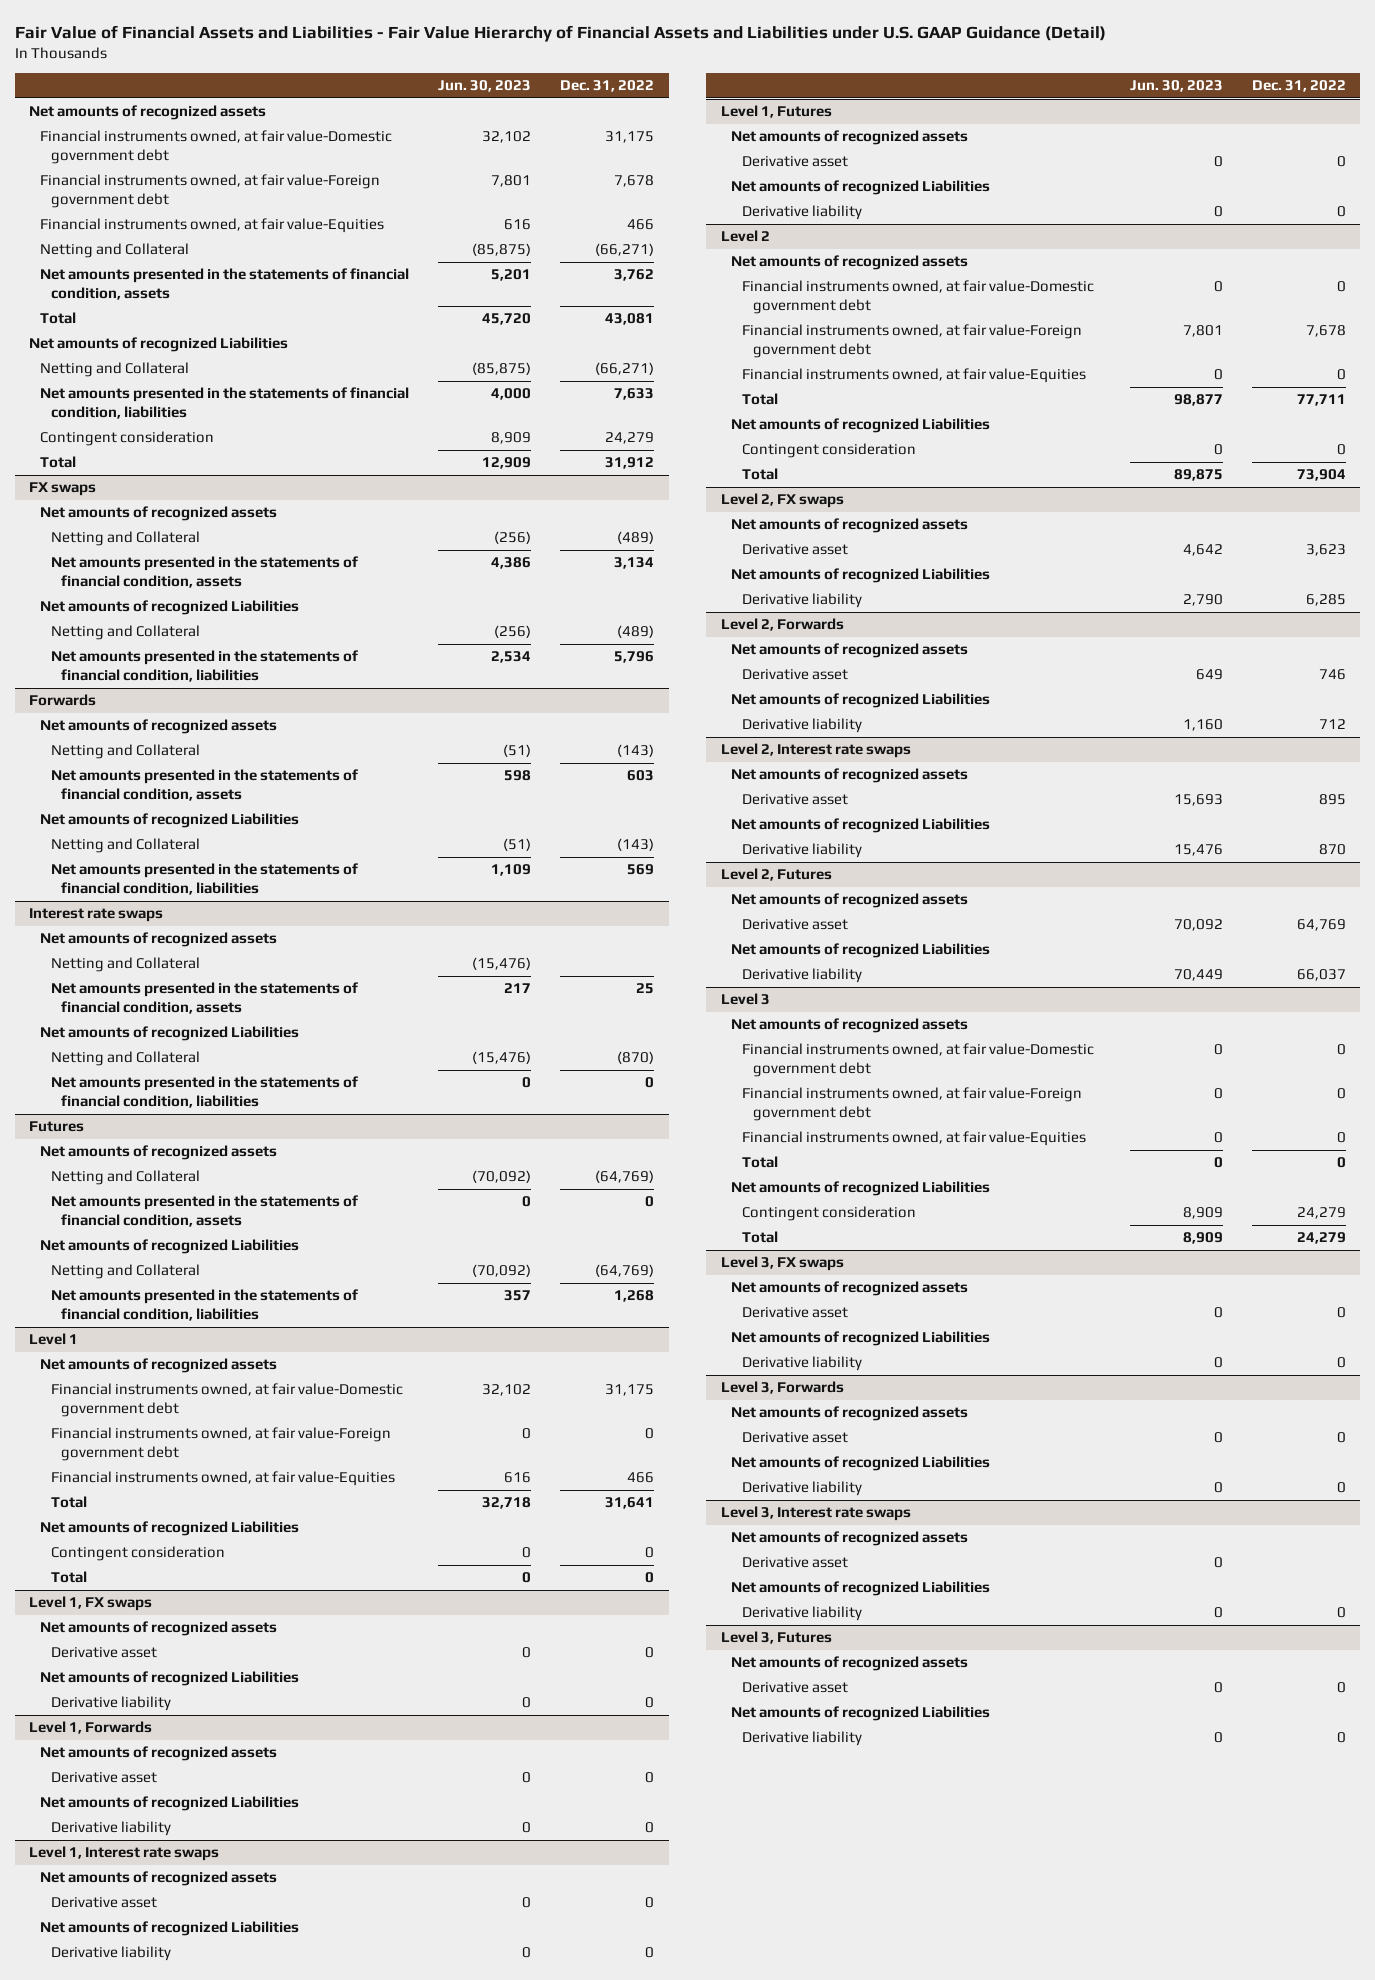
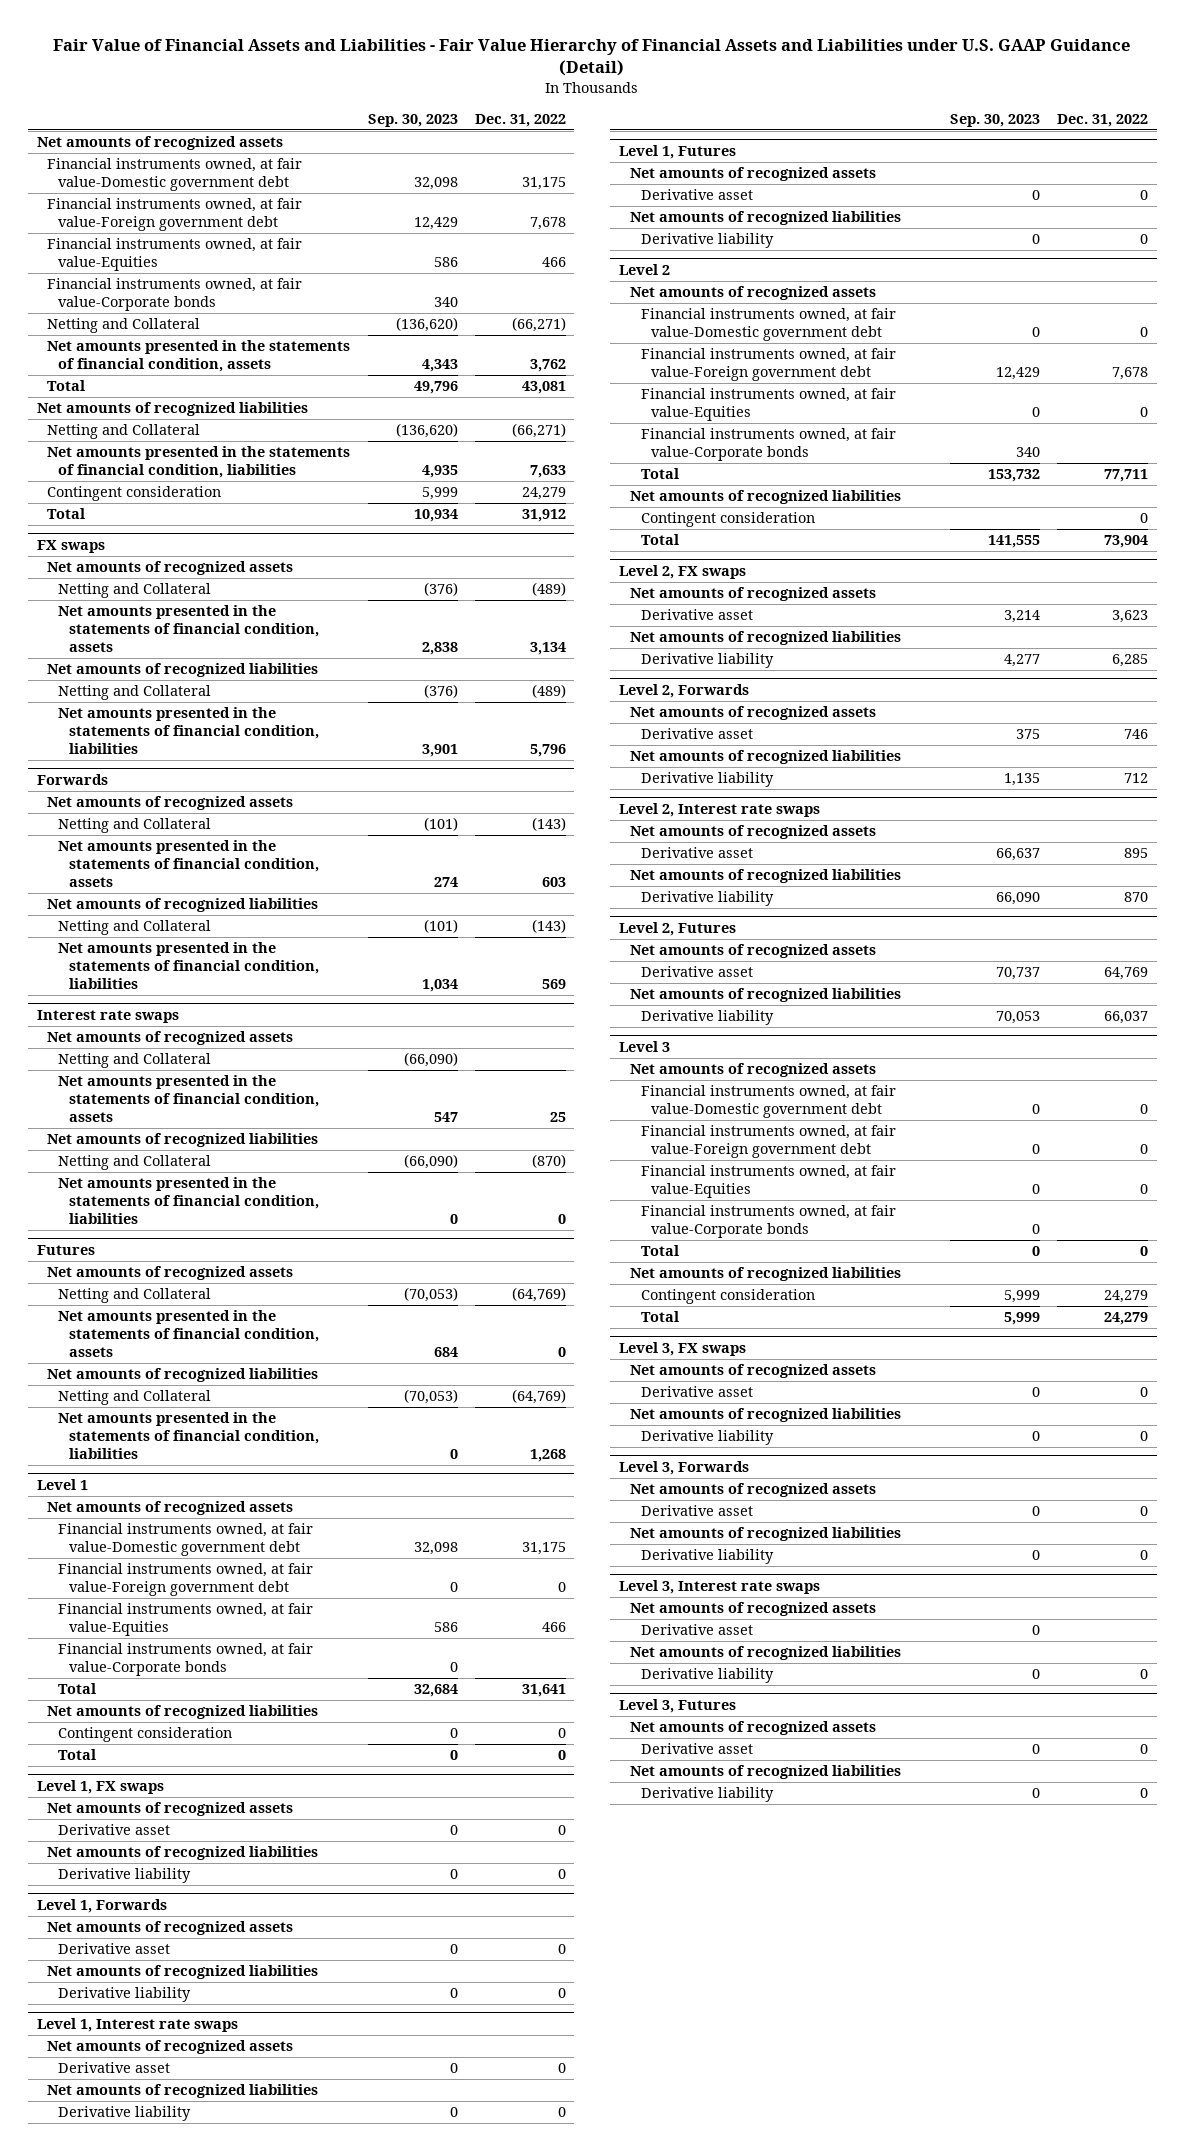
[438,79,532,92] Jun. 30, 2023 -> none
none -> [367,113,458,127] Sep. 30, 2023
none -> [47,278,303,312] Financial instruments owned, at fair value-Corporate bonds
[29,337,289,353] Net amounts of recognized Liabilities -> [36,402,308,417] Net amounts of recognized liabilities
[39,600,299,616] Net amounts of recognized Liabilities -> [47,663,319,678] Net amounts of recognized liabilities
[39,813,299,829] Net amounts of recognized Liabilities -> [47,898,319,913] Net amounts of recognized liabilities
[39,1026,299,1042] Net amounts of recognized Liabilities -> [47,1133,319,1148] Net amounts of recognized liabilities
[39,1239,299,1255] Net amounts of recognized Liabilities -> [47,1368,319,1383] Net amounts of recognized liabilities
none -> [58,1643,314,1677] Financial instruments owned, at fair value-Corporate bonds
[39,1521,299,1537] Net amounts of recognized Liabilities -> [47,1705,319,1720] Net amounts of recognized liabilities
[39,1671,299,1687] Net amounts of recognized Liabilities -> [47,1846,319,1861] Net amounts of recognized liabilities
[39,1796,299,1812] Net amounts of recognized Liabilities -> [47,1965,319,1980] Net amounts of recognized liabilities
[39,1921,299,1937] Net amounts of recognized Liabilities -> [47,2084,319,2099] Net amounts of recognized liabilities
[731,180,991,196] Net amounts of recognized Liabilities -> [629,211,901,226] Net amounts of recognized liabilities
none -> [640,428,896,462] Financial instruments owned, at fair value-Corporate bonds
[731,418,991,434] Net amounts of recognized Liabilities -> [629,490,901,505] Net amounts of recognized liabilities
[731,568,991,584] Net amounts of recognized Liabilities -> [629,631,901,646] Net amounts of recognized liabilities
[731,693,991,709] Net amounts of recognized Liabilities -> [629,750,901,765] Net amounts of recognized liabilities
[731,818,991,834] Net amounts of recognized Liabilities -> [629,869,901,884] Net amounts of recognized liabilities
[731,943,991,959] Net amounts of recognized Liabilities -> [629,988,901,1003] Net amounts of recognized liabilities
none -> [640,1205,896,1239] Financial instruments owned, at fair value-Corporate bonds
[731,1181,991,1197] Net amounts of recognized Liabilities -> [629,1267,901,1282] Net amounts of recognized liabilities
[731,1331,991,1347] Net amounts of recognized Liabilities -> [629,1408,901,1423] Net amounts of recognized liabilities
[731,1456,991,1472] Net amounts of recognized Liabilities -> [629,1527,901,1542] Net amounts of recognized liabilities
[731,1581,991,1597] Net amounts of recognized Liabilities -> [629,1646,901,1661] Net amounts of recognized liabilities
[731,1706,991,1722] Net amounts of recognized Liabilities -> [629,1765,901,1780] Net amounts of recognized liabilities

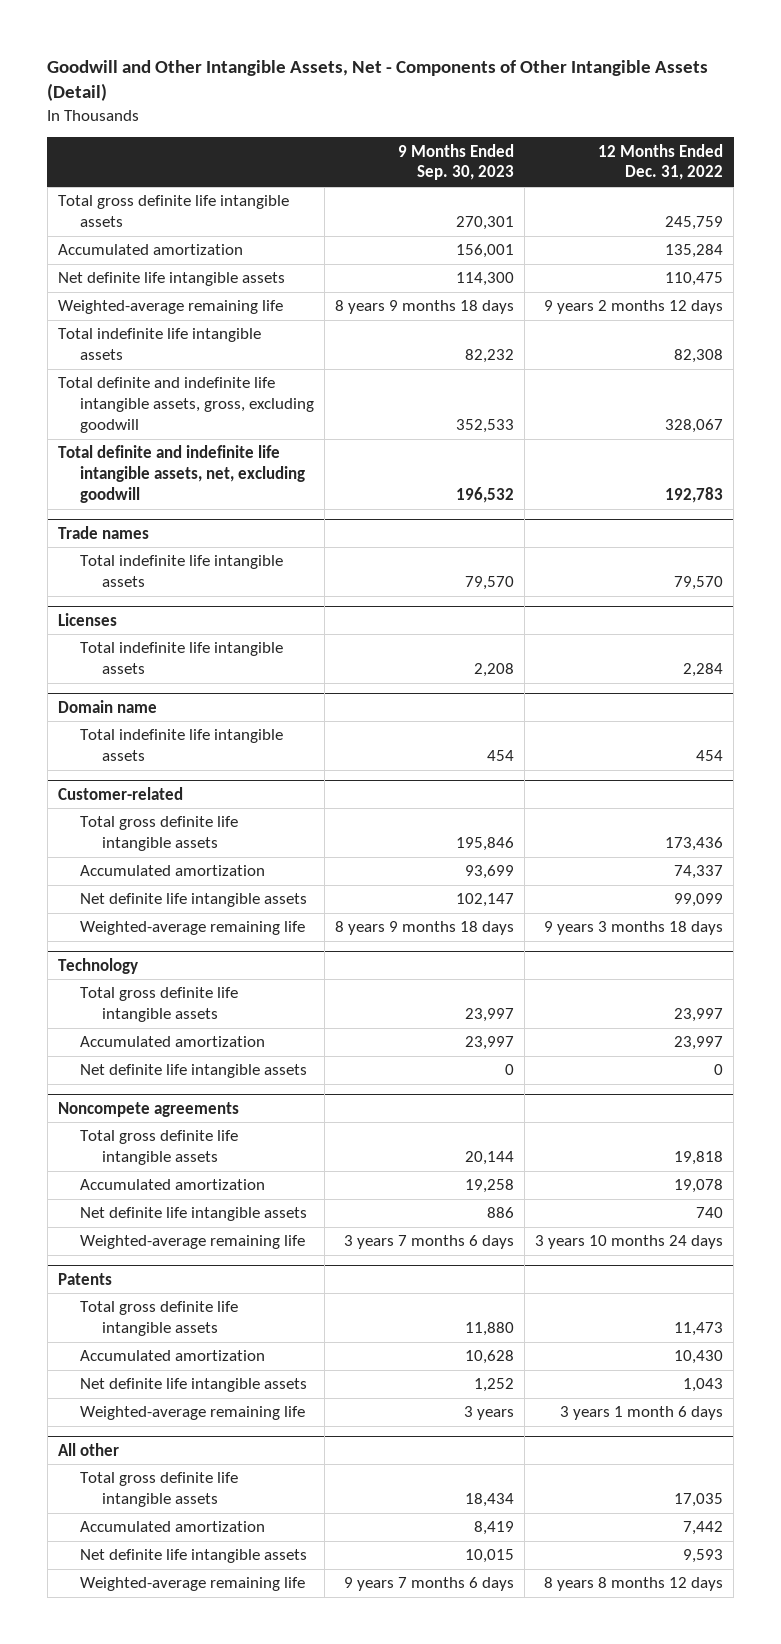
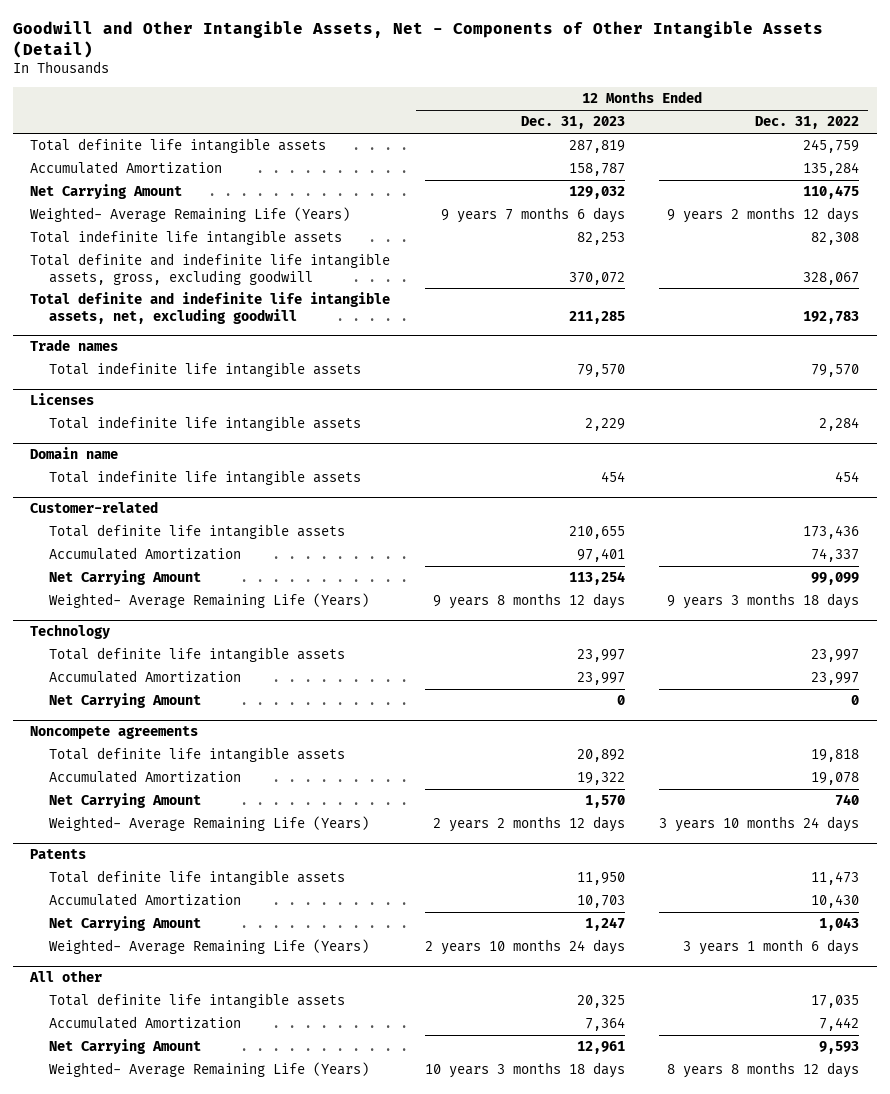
[398,143,515,181] 9 Months Ended Sep. 30, 2023 -> none
none -> [520,116,625,130] Dec. 31, 2023
[57,195,289,228] Total gross definite life intangible assets -> [30,138,327,154] Total definite life intangible assets
[57,244,243,256] Accumulated amortization -> [30,161,223,175] Accumulated Amortization
[57,272,285,287] Net definite life intangible assets -> [30,184,183,200] Net Carrying Amount
[57,300,283,315] Weighted-average remaining life -> [30,207,351,223] Weighted- Average Remaining Life (Years)
[79,816,238,852] Total gross definite life intangible assets -> [49,524,346,540] Total definite life intangible assets
[79,865,265,877] Accumulated amortization -> [49,547,242,561] Accumulated Amortization
[79,893,307,908] Net definite life intangible assets -> [49,570,202,586] Net Carrying Amount
[79,921,305,936] Weighted-average remaining life -> [49,593,370,609] Weighted- Average Remaining Life (Years)
[79,987,238,1023] Total gross definite life intangible assets -> [49,647,346,663] Total definite life intangible assets
[79,1036,265,1048] Accumulated amortization -> [49,670,242,684] Accumulated Amortization
[79,1064,307,1079] Net definite life intangible assets -> [49,693,202,709] Net Carrying Amount
[79,1130,238,1166] Total gross definite life intangible assets -> [49,747,346,763] Total definite life intangible assets
[79,1179,265,1191] Accumulated amortization -> [49,770,242,784] Accumulated Amortization
[79,1207,307,1222] Net definite life intangible assets -> [49,793,202,809] Net Carrying Amount
[79,1235,305,1250] Weighted-average remaining life -> [49,816,370,832] Weighted- Average Remaining Life (Years)
[79,1301,238,1337] Total gross definite life intangible assets -> [49,870,346,886] Total definite life intangible assets
[79,1350,265,1362] Accumulated amortization -> [49,893,242,907] Accumulated Amortization
[79,1378,307,1393] Net definite life intangible assets -> [49,916,202,932] Net Carrying Amount
[79,1406,305,1421] Weighted-average remaining life -> [49,939,370,955] Weighted- Average Remaining Life (Years)
[79,1472,238,1508] Total gross definite life intangible assets -> [49,993,346,1009] Total definite life intangible assets
[79,1521,265,1533] Accumulated amortization -> [49,1016,242,1030] Accumulated Amortization
[79,1549,307,1564] Net definite life intangible assets -> [49,1039,202,1055] Net Carrying Amount
[79,1577,305,1592] Weighted-average remaining life -> [49,1062,370,1078] Weighted- Average Remaining Life (Years)

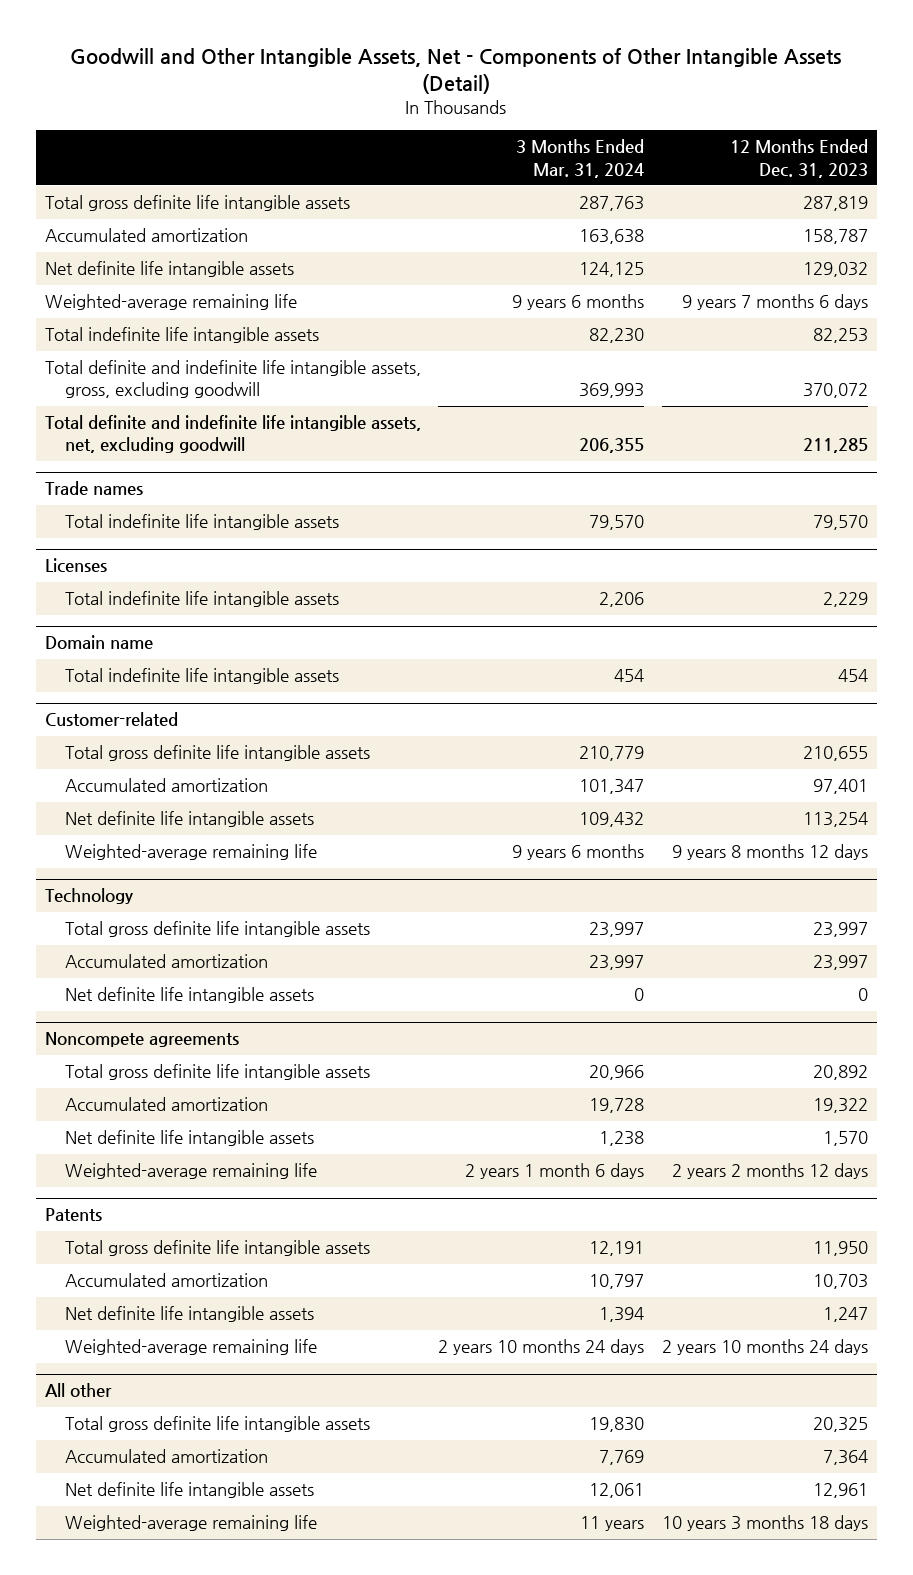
[755,116,860,130] Dec. 31, 2022 -> none
none -> [516,139,645,178] 3 Months Ended Mar. 31, 2024
[30,138,327,154] Total definite life intangible assets -> [44,195,350,212] Total gross definite life intangible assets
[30,161,223,175] Accumulated Amortization -> [44,228,248,243] Accumulated amortization
[30,184,183,200] Net Carrying Amount -> [44,261,294,278] Net definite life intangible assets
[30,207,351,223] Weighted- Average Remaining Life (Years) -> [44,294,297,311] Weighted-average remaining life
[49,524,346,540] Total definite life intangible assets -> [64,745,370,762] Total gross definite life intangible assets
[49,547,242,561] Accumulated Amortization -> [64,778,268,793] Accumulated amortization
[49,570,202,586] Net Carrying Amount -> [64,811,314,828] Net definite life intangible assets
[49,593,370,609] Weighted- Average Remaining Life (Years) -> [64,844,317,861] Weighted-average remaining life
[49,647,346,663] Total definite life intangible assets -> [64,921,370,938] Total gross definite life intangible assets
[49,670,242,684] Accumulated Amortization -> [64,954,268,969] Accumulated amortization
[49,693,202,709] Net Carrying Amount -> [64,987,314,1004] Net definite life intangible assets
[49,747,346,763] Total definite life intangible assets -> [64,1064,370,1081] Total gross definite life intangible assets
[49,770,242,784] Accumulated Amortization -> [64,1097,268,1112] Accumulated amortization
[49,793,202,809] Net Carrying Amount -> [64,1130,314,1147] Net definite life intangible assets
[49,816,370,832] Weighted- Average Remaining Life (Years) -> [64,1163,317,1180] Weighted-average remaining life
[49,870,346,886] Total definite life intangible assets -> [64,1240,370,1257] Total gross definite life intangible assets
[49,893,242,907] Accumulated Amortization -> [64,1273,268,1288] Accumulated amortization
[49,916,202,932] Net Carrying Amount -> [64,1306,314,1323] Net definite life intangible assets
[49,939,370,955] Weighted- Average Remaining Life (Years) -> [64,1339,317,1356] Weighted-average remaining life
[49,993,346,1009] Total definite life intangible assets -> [64,1416,370,1433] Total gross definite life intangible assets
[49,1016,242,1030] Accumulated Amortization -> [64,1449,268,1464] Accumulated amortization
[49,1039,202,1055] Net Carrying Amount -> [64,1482,314,1499] Net definite life intangible assets
[49,1062,370,1078] Weighted- Average Remaining Life (Years) -> [64,1515,317,1532] Weighted-average remaining life

